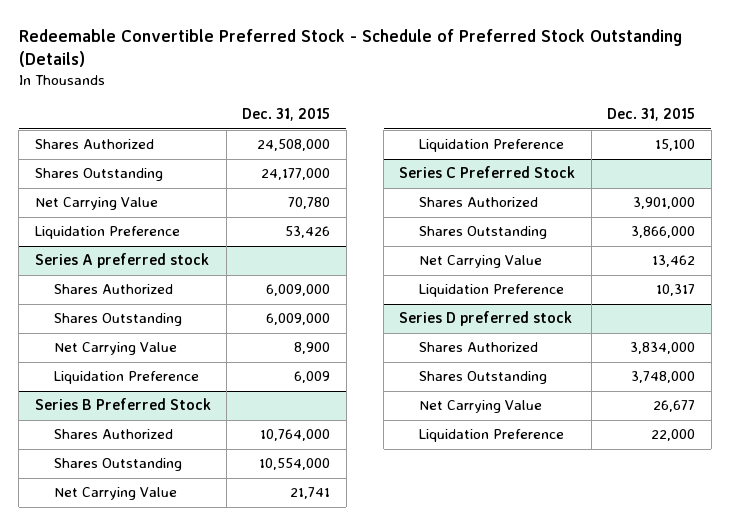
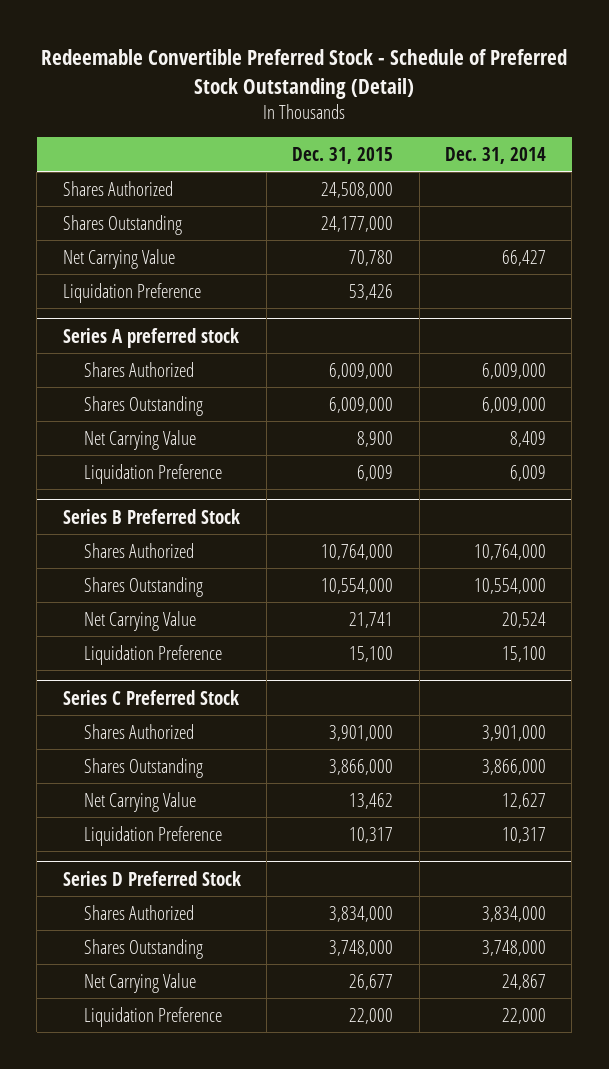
[18,28,682,67] Redeemable Convertible Preferred Stock - Schedule of Preferred Stock Outstanding (Details) -> [41,49,568,99] Redeemable Convertible Preferred Stock - Schedule of Preferred Stock Outstanding (Detail)
none -> [445,146,547,164] Dec. 31, 2014
[399,311,573,327] Series D preferred stock -> [62,870,241,886] Series D Preferred Stock

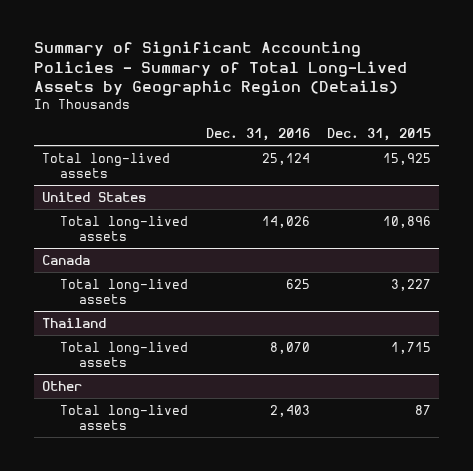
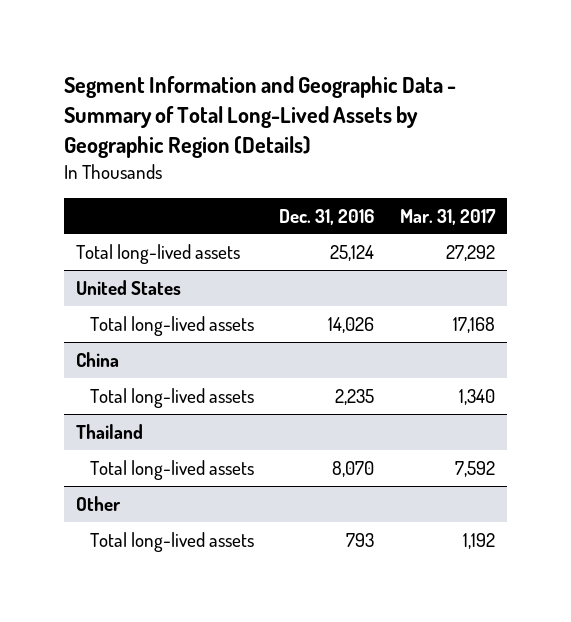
[33,41,407,96] Summary of Significant Accounting Policies - Summary of Total Long-Lived Assets by Geographic Region (Details) -> [63,76,456,158] Segment Information and Geographic Data - Summary of Total Long-Lived Assets by Geographic Region (Details)
[326,127,431,141] Dec. 31, 2015 -> none
none -> [399,208,496,225] Mar. 31, 2017
[42,254,91,265] Canada -> none
none -> [76,351,120,367] China
[285,278,310,289] 625 -> [335,388,375,405] 2,235
[269,404,310,417] 2,403 -> [346,532,375,547] 793

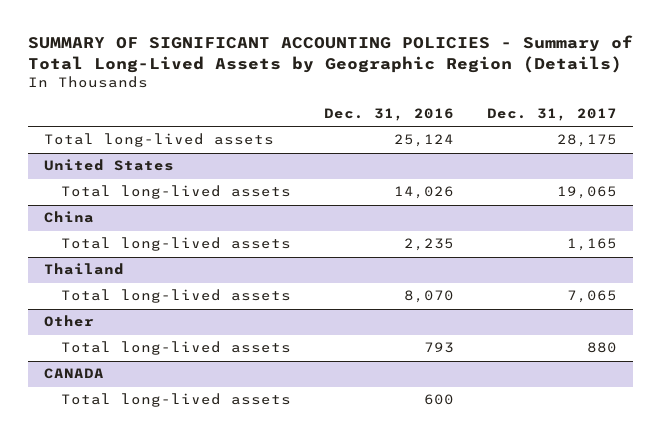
[63,76,456,158] Segment Information and Geographic Data - Summary of Total Long-Lived Assets by Geographic Region (Details) -> [27,35,633,74] SUMMARY OF SIGNIFICANT ACCOUNTING POLICIES - Summary of Total Long-Lived Assets by Geographic Region (Details)
[399,208,496,225] Mar. 31, 2017 -> none
none -> [486,108,617,122] Dec. 31, 2017
none -> [44,368,105,380] CANADA
none -> [61,393,292,408] Total long-lived assets

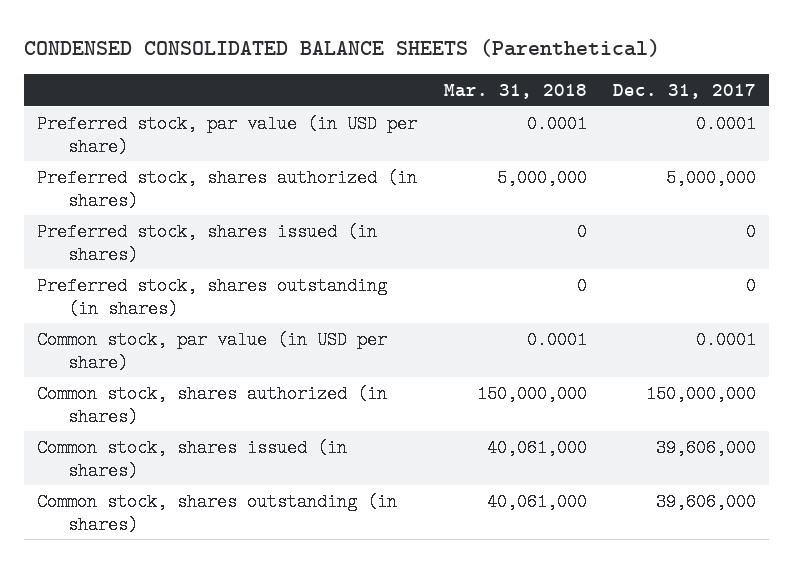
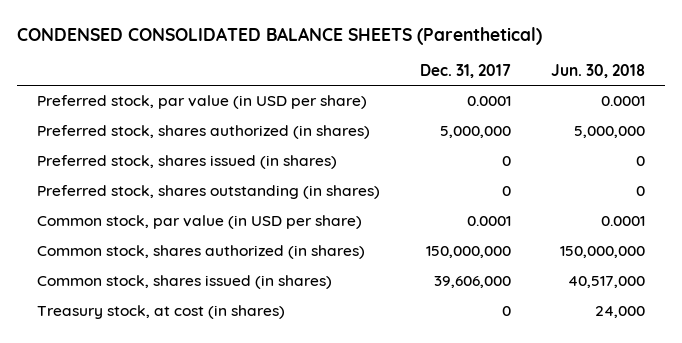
[443,84,587,100] Mar. 31, 2018 -> none
none -> [551,64,646,79] Jun. 30, 2018
[37,492,398,534] Common stock, shares outstanding (in shares) -> none
none -> [36,305,285,320] Treasury stock, at cost (in shares)

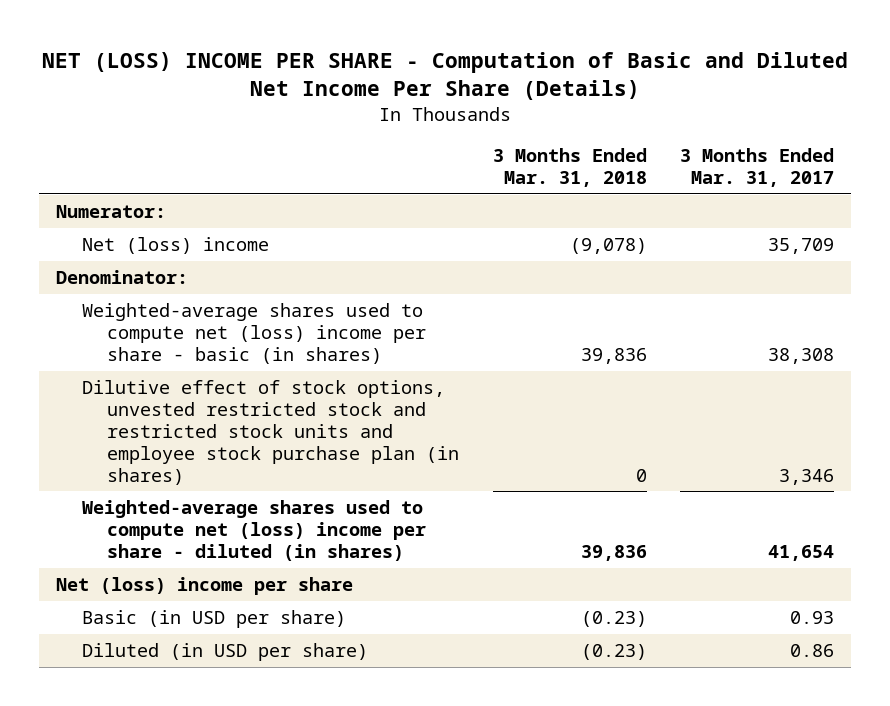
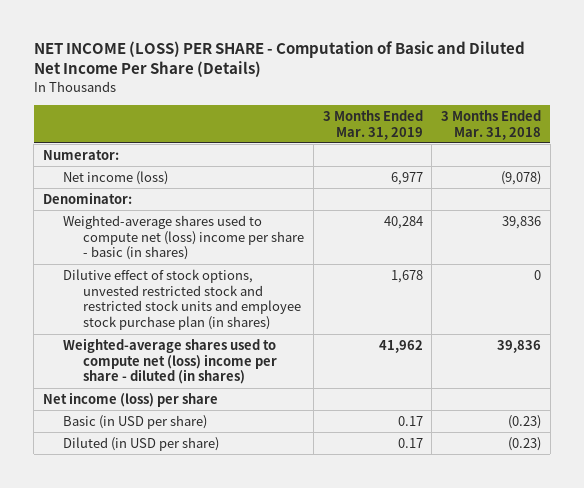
[42,51,849,101] NET (LOSS) INCOME PER SHARE - Computation of Basic and Diluted Net Income Per Share (Details) -> [33,40,525,78] NET INCOME (LOSS) PER SHARE - Computation of Basic and Diluted Net Income Per Share (Details)
[680,148,835,188] 3 Months Ended Mar. 31, 2017 -> none
none -> [322,109,423,140] 3 Months Ended Mar. 31, 2019
[81,236,269,254] Net (loss) income -> [62,170,168,185] Net income (loss)
[55,576,353,595] Net (loss) income per share -> [42,391,218,407] Net income (loss) per share

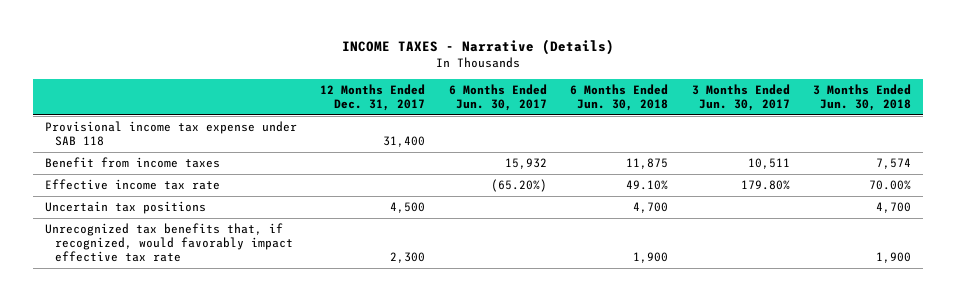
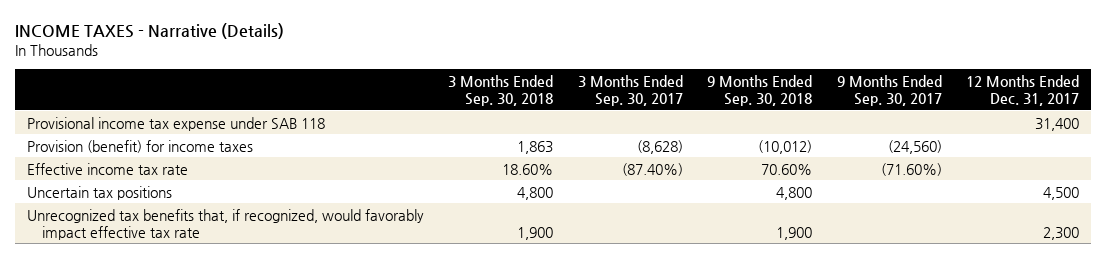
[448,84,547,111] 6 Months Ended Jun. 30, 2017 -> none
[570,84,669,111] 6 Months Ended Jun. 30, 2018 -> none
[691,84,790,111] 3 Months Ended Jun. 30, 2017 -> none
[813,84,912,111] 3 Months Ended Jun. 30, 2018 -> none
none -> [448,74,554,106] 3 Months Ended Sep. 30, 2018
none -> [577,74,683,106] 3 Months Ended Sep. 30, 2017
none -> [707,74,813,106] 9 Months Ended Sep. 30, 2018
none -> [836,74,942,106] 9 Months Ended Sep. 30, 2017
[44,157,220,169] Benefit from income taxes -> [26,139,253,153] Provision (benefit) for income taxes

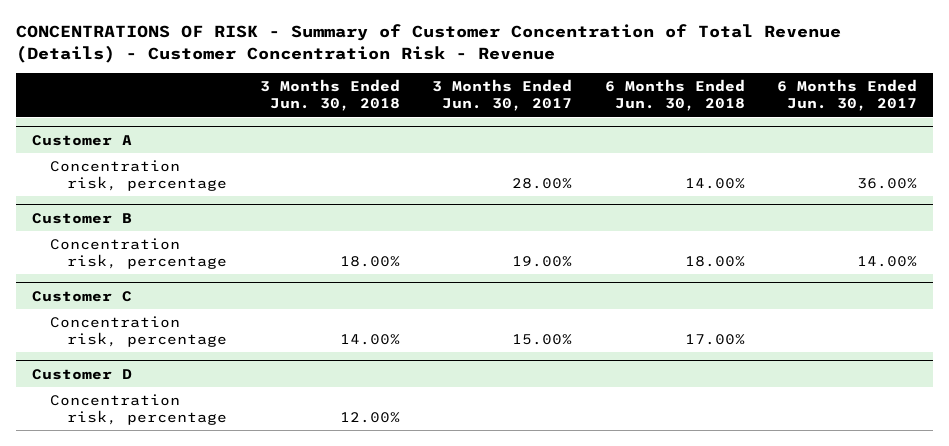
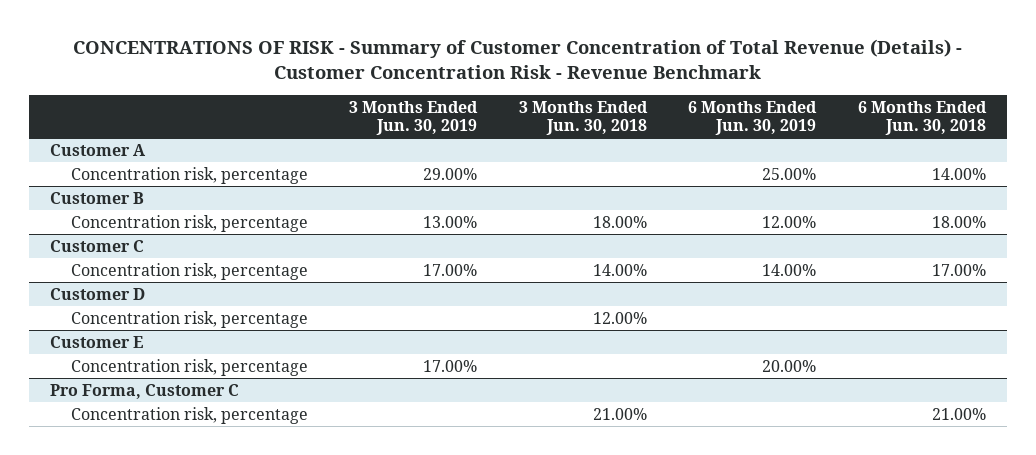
[15,24,841,64] CONCENTRATIONS OF RISK - Summary of Customer Concentration of Total Revenue (Details) - Customer Concentration Risk - Revenue -> [72,39,962,80] CONCENTRATIONS OF RISK - Summary of Customer Concentration of Total Revenue (Details) - Customer Concentration Risk - Revenue Benchmark
[432,79,573,112] 3 Months Ended Jun. 30, 2017 -> none
[777,79,918,112] 6 Months Ended Jun. 30, 2017 -> none
none -> [349,100,479,136] 3 Months Ended Jun. 30, 2019
none -> [688,100,818,136] 6 Months Ended Jun. 30, 2019
none -> [50,335,144,348] Customer E
none -> [70,358,308,376] Concentration risk, percentage
none -> [50,383,240,399] Pro Forma, Customer C
none -> [70,406,308,424] Concentration risk, percentage

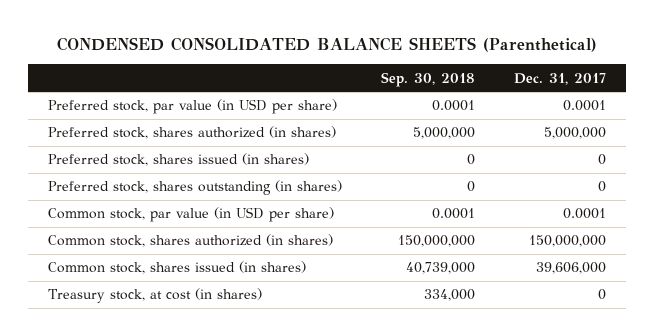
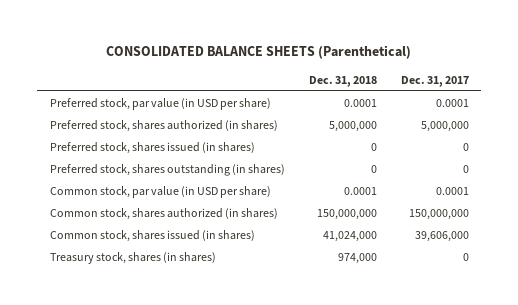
[57,37,598,53] CONDENSED CONSOLIDATED BALANCE SHEETS (Parenthetical) -> [106,45,412,60] CONSOLIDATED BALANCE SHEETS (Parenthetical)
[381,71,476,87] Sep. 30, 2018 -> none
none -> [308,75,377,87] Dec. 31, 2018
[47,288,262,304] Treasury stock, at cost (in shares) -> [49,252,216,265] Treasury stock, shares (in shares)

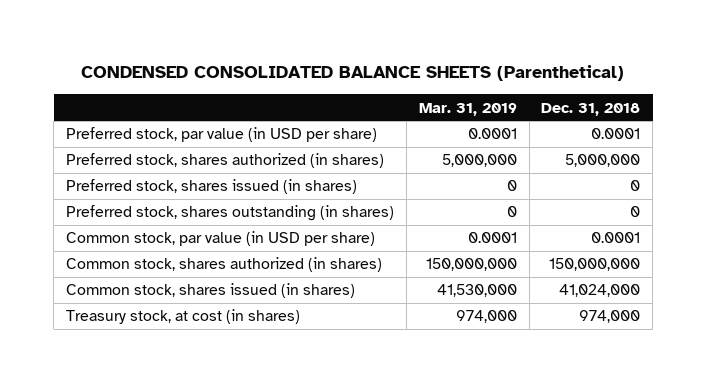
[106,45,412,60] CONSOLIDATED BALANCE SHEETS (Parenthetical) -> [81,65,625,82] CONDENSED CONSOLIDATED BALANCE SHEETS (Parenthetical)
[400,75,469,87] Dec. 31, 2017 -> none
none -> [418,102,517,116] Mar. 31, 2019
[49,252,216,265] Treasury stock, shares (in shares) -> [66,309,301,325] Treasury stock, at cost (in shares)

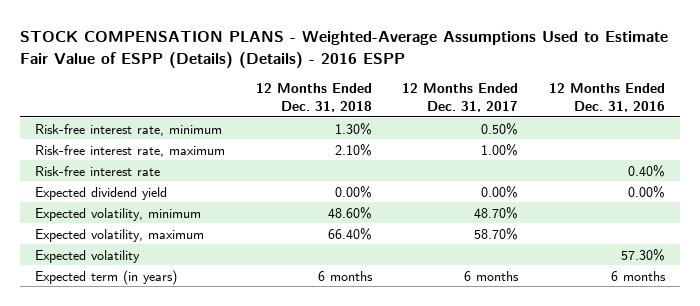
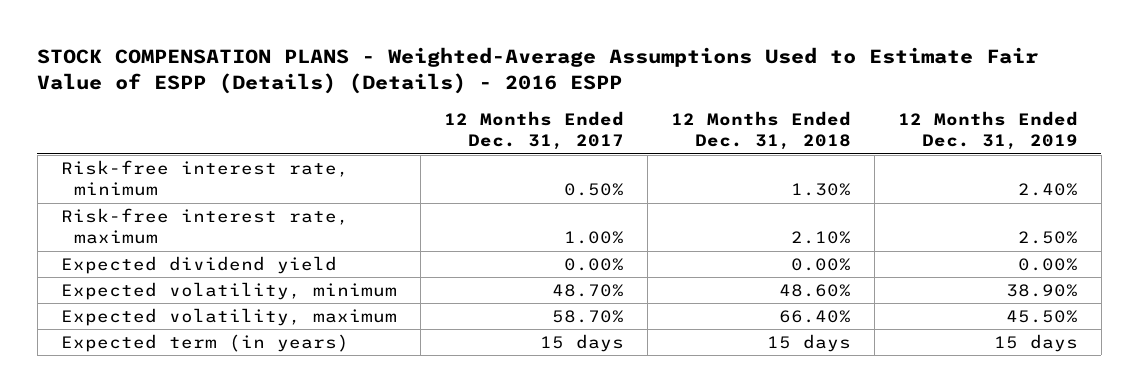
[548,83,665,113] 12 Months Ended Dec. 31, 2016 -> none
none -> [897,111,1078,151] 12 Months Ended Dec. 31, 2019
[35,165,161,176] Risk-free interest rate -> none
[35,249,141,263] Expected volatility -> none
[317,270,373,281] 6 months -> [766,334,851,353] 15 days
[464,270,520,281] 6 months -> [539,334,624,353] 15 days

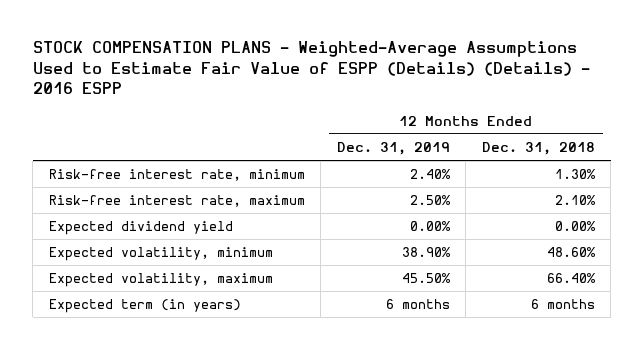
[443,111,624,151] 12 Months Ended Dec. 31, 2017 -> none
[766,334,851,353] 15 days -> [530,299,595,310] 6 months
[993,334,1078,353] 15 days -> [385,299,450,310] 6 months

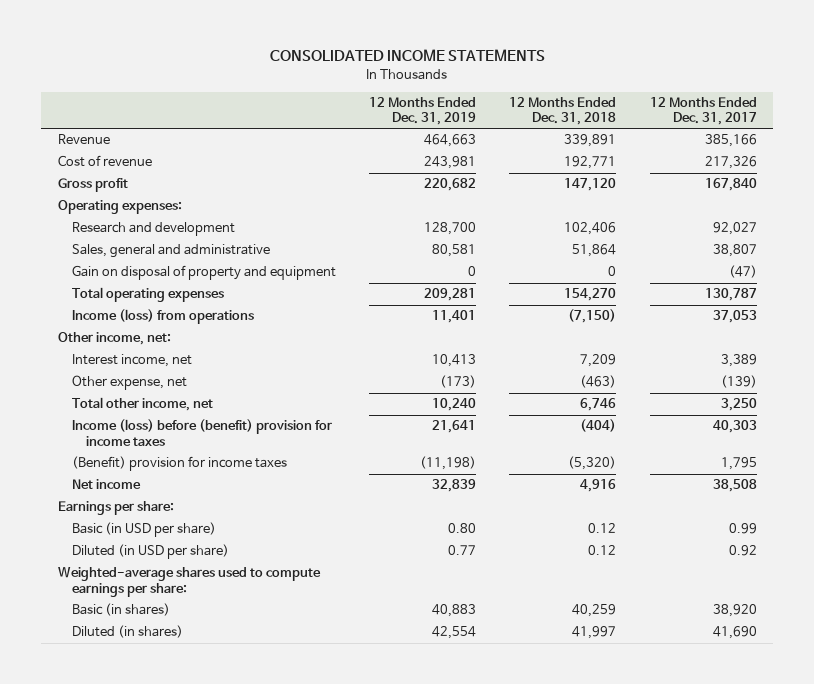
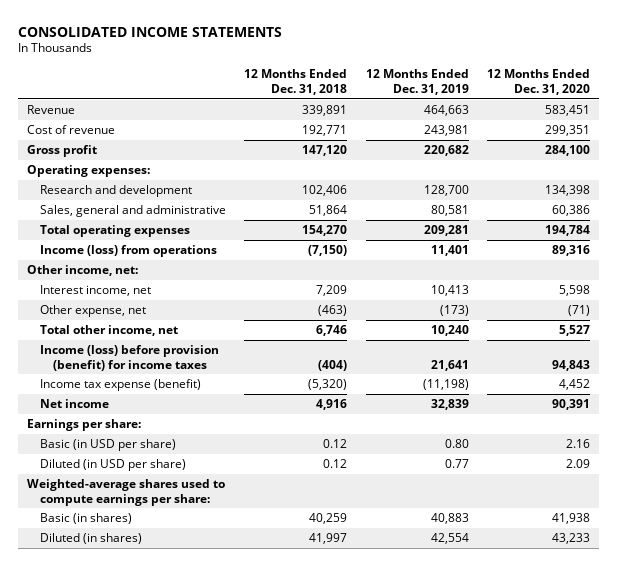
[649,97,757,126] 12 Months Ended Dec. 31, 2017 -> none
none -> [487,69,591,95] 12 Months Ended Dec. 31, 2020
[71,265,336,281] Gain on disposal of property and equipment -> none
[71,419,332,446] Income (loss) before (benefit) provision for income taxes -> [40,345,220,371] Income (loss) before provision (benefit) for income taxes
[71,456,287,472] (Benefit) provision for income taxes -> [40,379,202,392] Income tax expense (benefit)

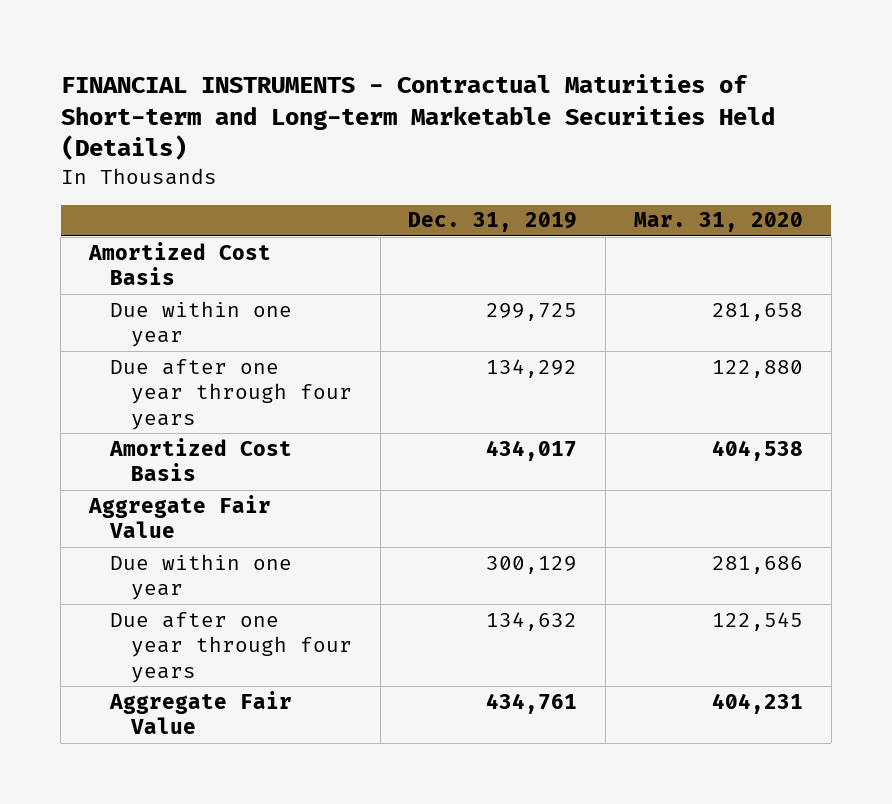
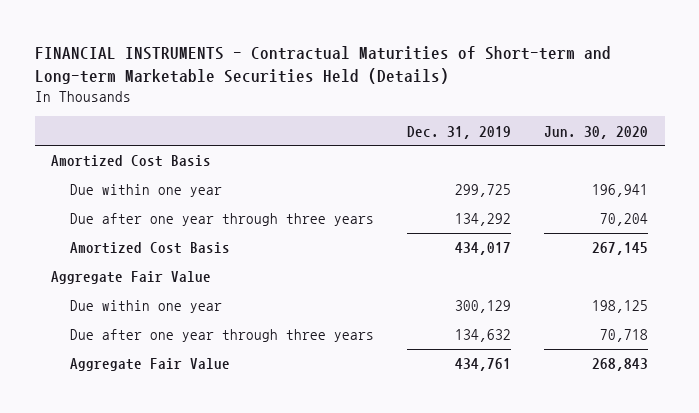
[633,212,803,233] Mar. 31, 2020 -> none
none -> [544,125,649,139] Jun. 30, 2020
[109,358,352,431] Due after one year through four years -> [70,213,375,227] Due after one year through three years
[109,611,352,684] Due after one year through four years -> [70,329,375,343] Due after one year through three years

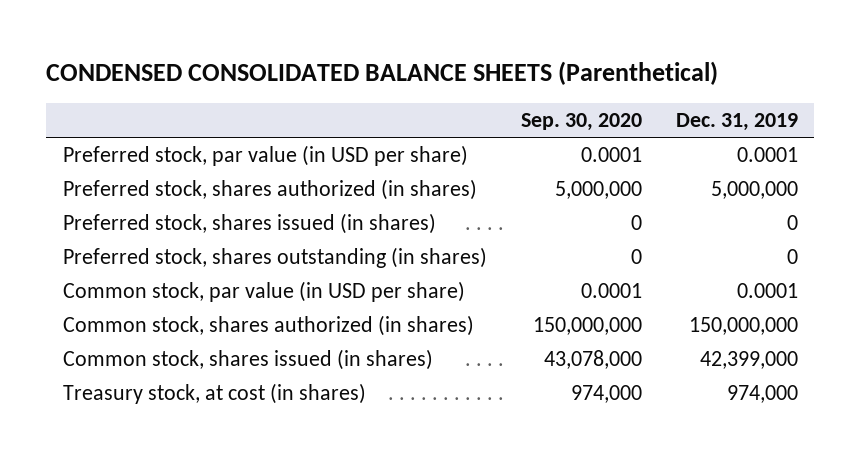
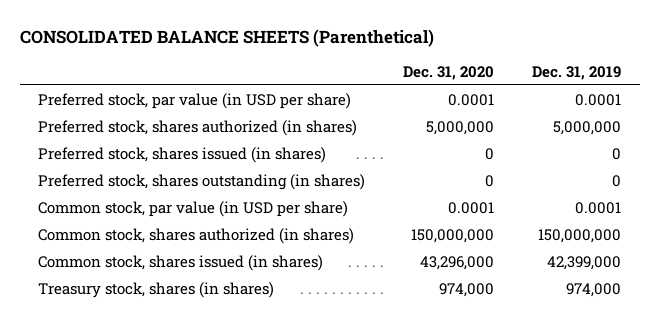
[46,60,719,85] CONDENSED CONSOLIDATED BALANCE SHEETS (Parenthetical) -> [19,28,434,47] CONSOLIDATED BALANCE SHEETS (Parenthetical)
[520,113,642,132] Sep. 30, 2020 -> none
none -> [403,65,495,80] Dec. 31, 2020
[63,383,367,405] Treasury stock, at cost (in shares) -> [38,281,275,298] Treasury stock, shares (in shares)

